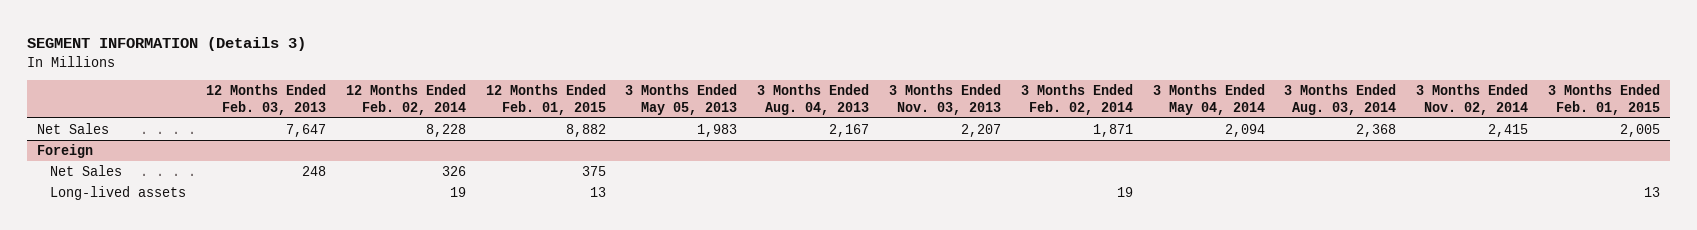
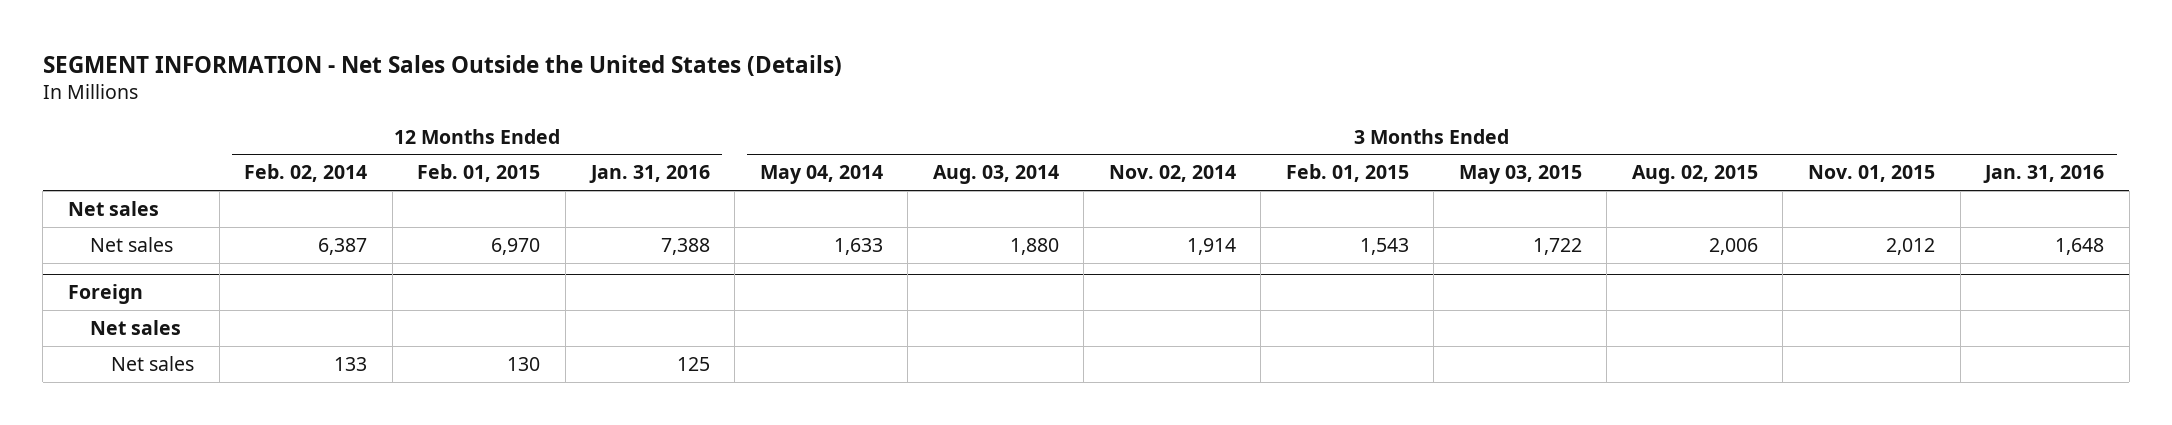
[27,37,307,52] SEGMENT INFORMATION (Details 3) -> [42,55,842,77] SEGMENT INFORMATION - Net Sales Outside the United States (Details)
[206,84,327,115] 12 Months Ended Feb. 03, 2013 -> none
[625,84,738,115] 3 Months Ended May 05, 2013 -> none
[757,84,870,115] 3 Months Ended Aug. 04, 2013 -> none
[889,84,1002,115] 3 Months Ended Nov. 03, 2013 -> none
[1020,84,1133,115] 3 Months Ended Feb. 02, 2014 -> none
none -> [588,165,710,184] Jan. 31, 2016
none -> [1458,165,1582,185] May 03, 2015
none -> [1631,165,1758,185] Aug. 02, 2015
none -> [1808,165,1936,183] Nov. 01, 2015
none -> [1983,165,2105,184] Jan. 31, 2016
none -> [67,200,159,216] Net sales
[37,123,110,135] Net Sales -> [89,236,173,252] Net sales
[425,124,466,138] 8,228 -> [318,237,368,255] 6,387
[565,124,606,138] 8,882 -> [491,237,541,255] 6,970
[1224,124,1265,138] 2,094 -> [833,237,883,255] 1,633
[1356,124,1397,138] 2,368 -> [1009,237,1059,255] 1,880
[1488,124,1529,138] 2,415 -> [1186,237,1236,255] 1,914
[1619,124,1660,138] 2,005 -> [1359,237,1409,255] 1,543
[50,186,187,201] Long-lived assets -> none
none -> [89,319,181,335] Net sales
[50,165,123,177] Net Sales -> [111,355,195,371] Net sales
[441,166,466,177] 326 -> [334,356,368,371] 133
[581,166,606,177] 375 -> [507,356,541,371] 130

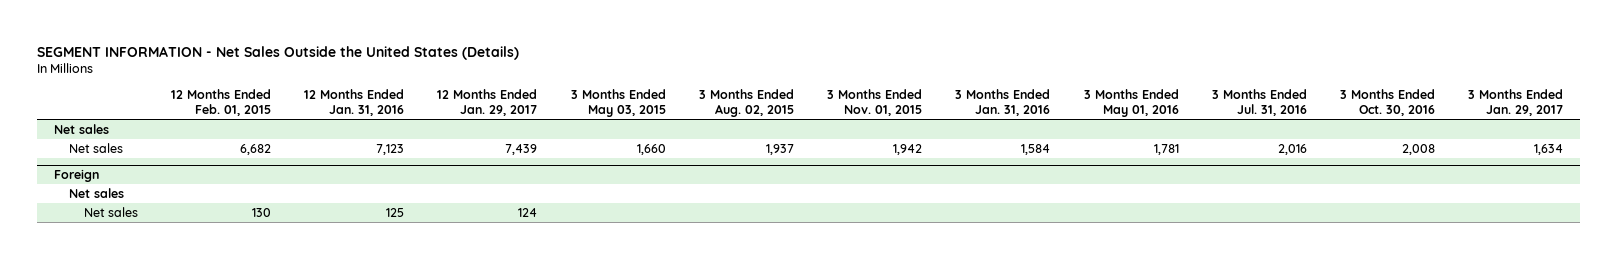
[244,164,368,183] Feb. 02, 2014 -> none
[759,165,883,185] May 04, 2014 -> none
[932,165,1059,185] Aug. 03, 2014 -> none
[1108,165,1236,183] Nov. 02, 2014 -> none
[1285,164,1409,183] Feb. 01, 2015 -> none
none -> [437,89,538,117] 12 Months Ended Jan. 29, 2017
none -> [1083,89,1179,118] 3 Months Ended May 01, 2016
none -> [1211,89,1307,117] 3 Months Ended Jul. 31, 2016
none -> [1339,89,1435,117] 3 Months Ended Oct. 30, 2016
none -> [1468,89,1564,117] 3 Months Ended Jan. 29, 2017
[491,237,541,255] 6,970 -> [240,143,272,155] 6,682
[660,237,710,255] 7,388 -> [376,143,405,155] 7,123
[1532,237,1582,255] 1,722 -> [636,143,666,155] 1,660
[1708,237,1758,255] 2,006 -> [765,143,794,155] 1,937
[1886,237,1936,255] 2,012 -> [893,143,923,155] 1,942
[2055,237,2105,255] 1,648 -> [1021,143,1051,155] 1,584

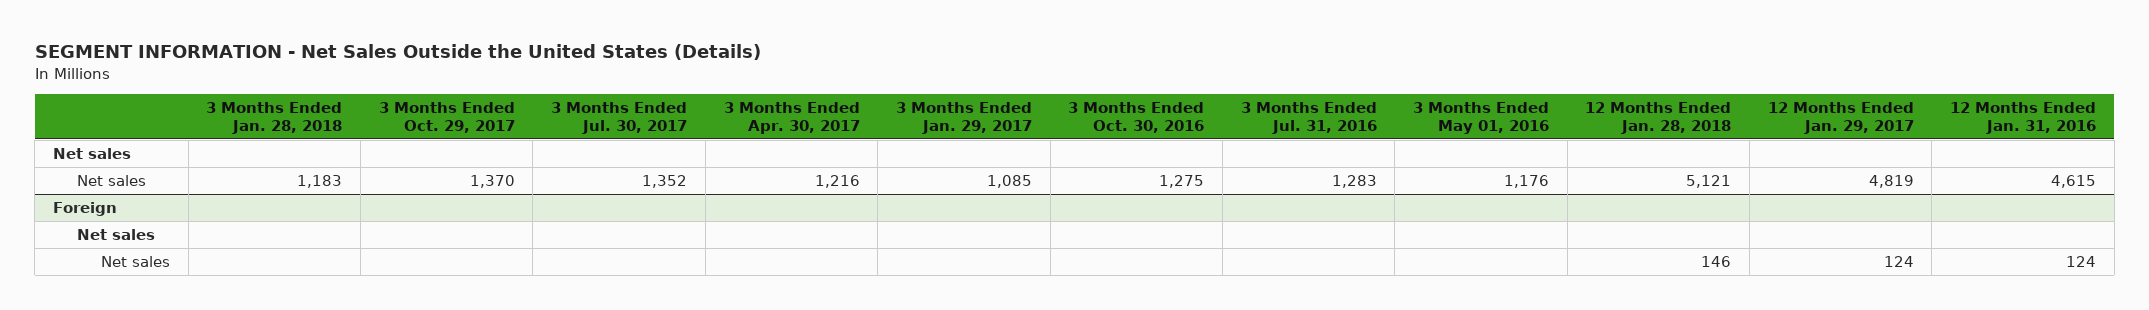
[171,89,272,117] 12 Months Ended Feb. 01, 2015 -> none
[570,89,666,118] 3 Months Ended May 03, 2015 -> none
[698,89,794,118] 3 Months Ended Aug. 02, 2015 -> none
[827,89,923,117] 3 Months Ended Nov. 01, 2015 -> none
[955,89,1051,117] 3 Months Ended Jan. 31, 2016 -> none
none -> [206,101,343,134] 3 Months Ended Jan. 28, 2018
none -> [378,101,515,133] 3 Months Ended Oct. 29, 2017
none -> [551,101,688,134] 3 Months Ended Jul. 30, 2017
none -> [723,101,860,134] 3 Months Ended Apr. 30, 2017
none -> [1585,101,1732,134] 12 Months Ended Jan. 28, 2018
[376,143,405,155] 7,123 -> [2051,174,2097,188] 4,615
[505,143,538,155] 7,439 -> [1868,174,1914,188] 4,819
[1153,143,1179,155] 1,781 -> [1503,174,1549,188] 1,176
[1277,143,1307,155] 2,016 -> [1331,174,1377,188] 1,283
[1401,143,1435,155] 2,008 -> [1159,174,1205,188] 1,275
[1534,143,1564,155] 1,634 -> [986,174,1032,188] 1,085
[386,207,405,217] 125 -> [2066,255,2097,267] 124

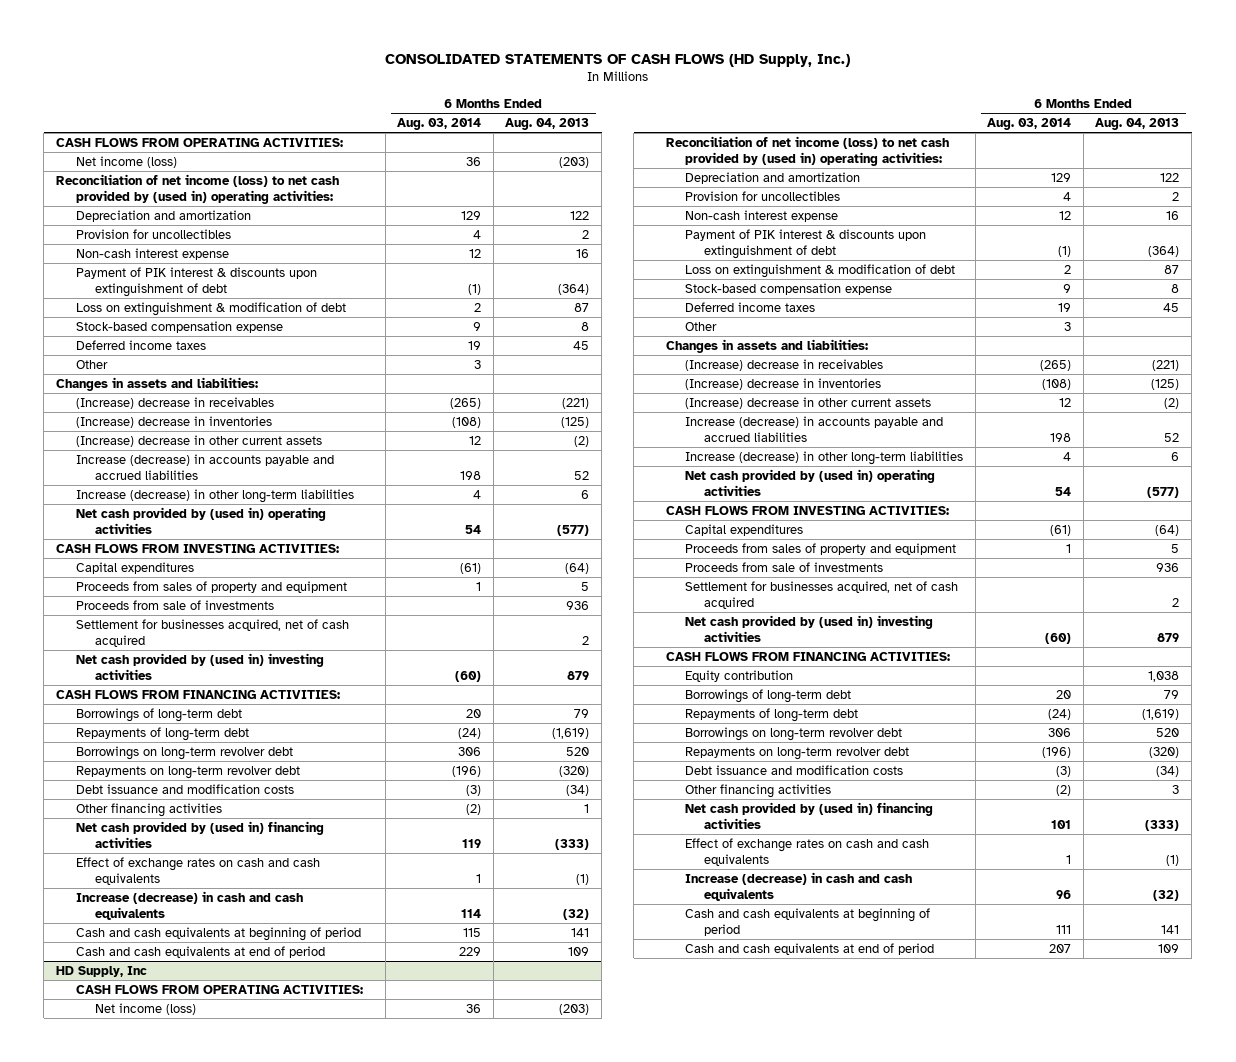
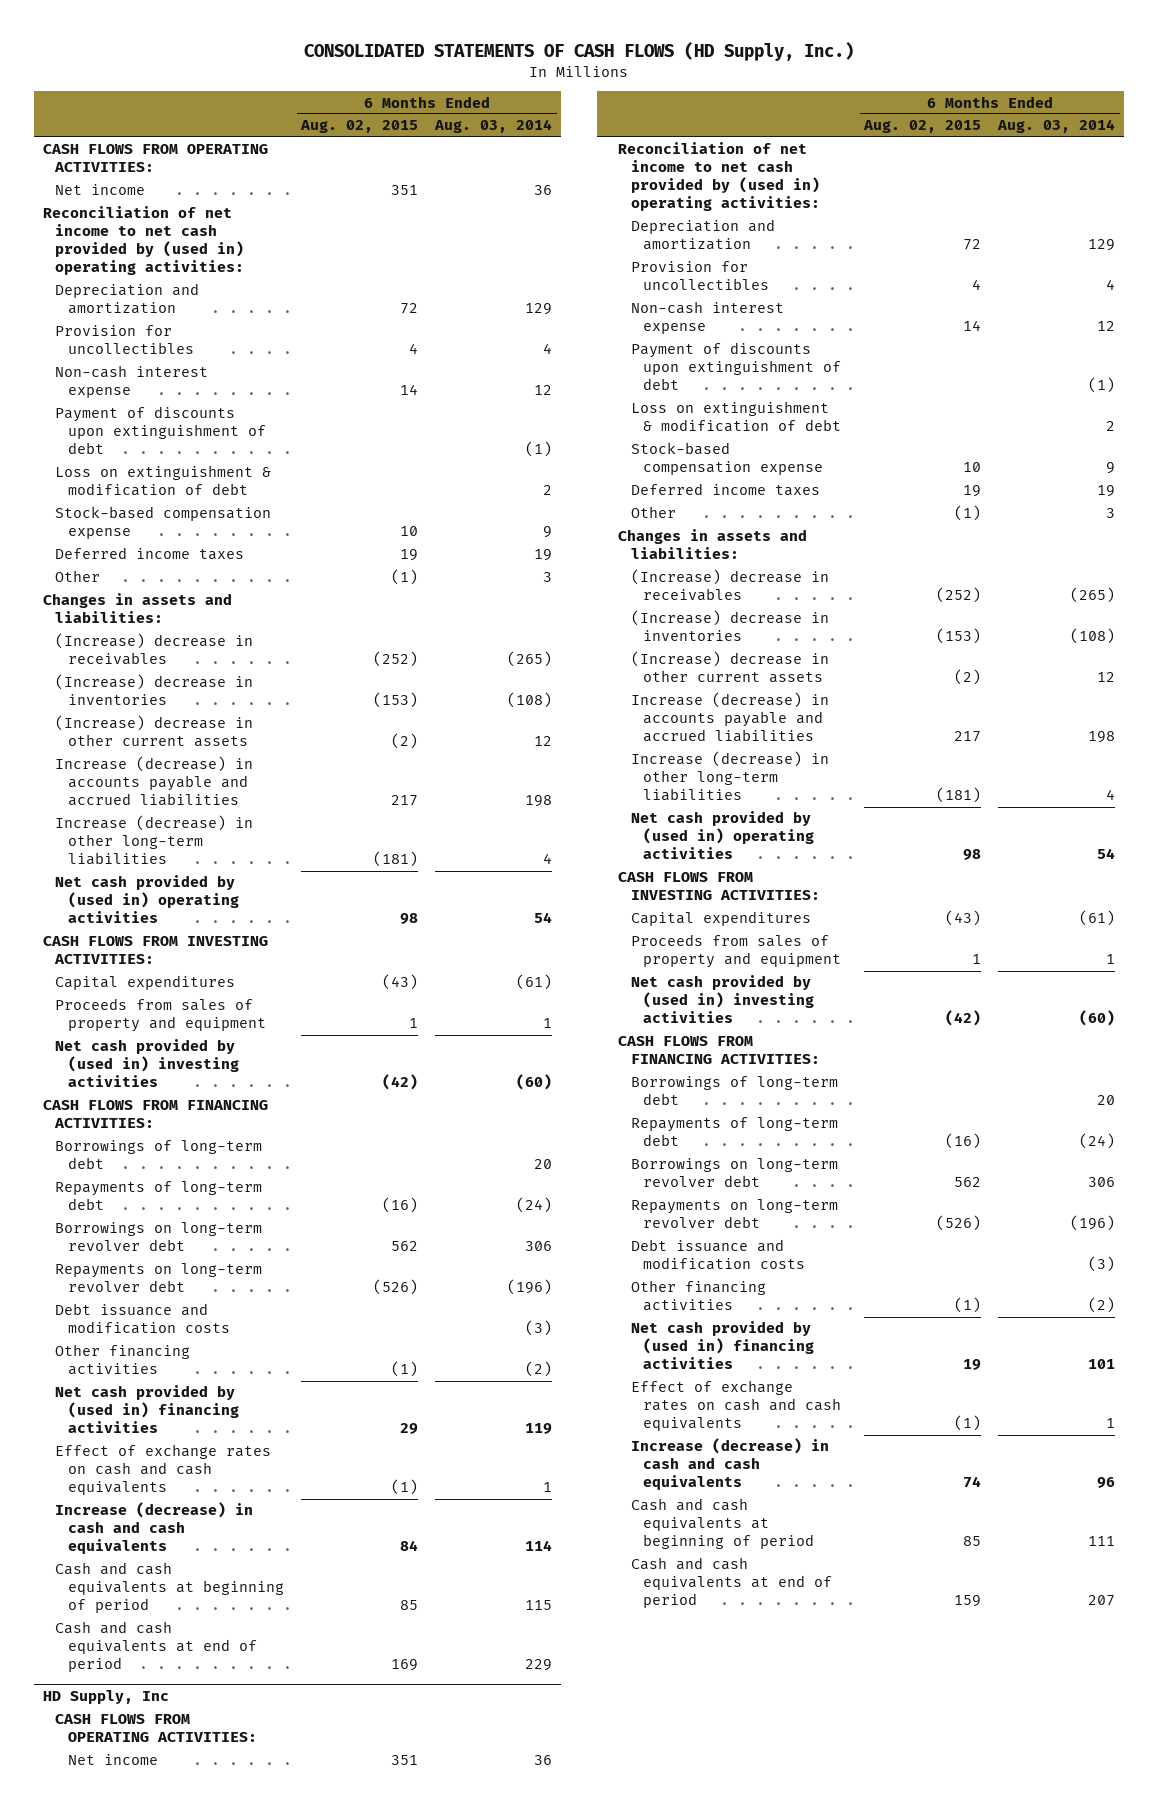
[505,118,590,131] Aug. 04, 2013 -> none
none -> [300,120,419,134] Aug. 02, 2015
[75,155,177,168] Net income (loss) -> [55,184,146,196] Net income
[56,173,340,204] Reconciliation of net income (loss) to net cash provided by (used in) operating activities: -> [42,206,245,276] Reconciliation of net income to net cash provided by (used in) operating activities:
[75,266,317,297] Payment of PIK interest & discounts upon extinguishment of debt -> [55,406,266,455] Payment of discounts upon extinguishment of debt
[75,599,274,610] Proceeds from sale of investments -> none
[75,618,349,647] Settlement for businesses acquired, net of cash acquired -> none
[94,1002,196,1015] Net income (loss) -> [67,1754,158,1766] Net income
[665,135,949,166] Reconciliation of net income (loss) to net cash provided by (used in) operating activities: -> [618,142,820,212] Reconciliation of net income to net cash provided by (used in) operating activities:
[684,228,926,259] Payment of PIK interest & discounts upon extinguishment of debt -> [630,342,842,391] Payment of discounts upon extinguishment of debt
[684,561,883,572] Proceeds from sale of investments -> none
[684,580,958,609] Settlement for businesses acquired, net of cash acquired -> none
[684,669,793,682] Equity contribution -> none

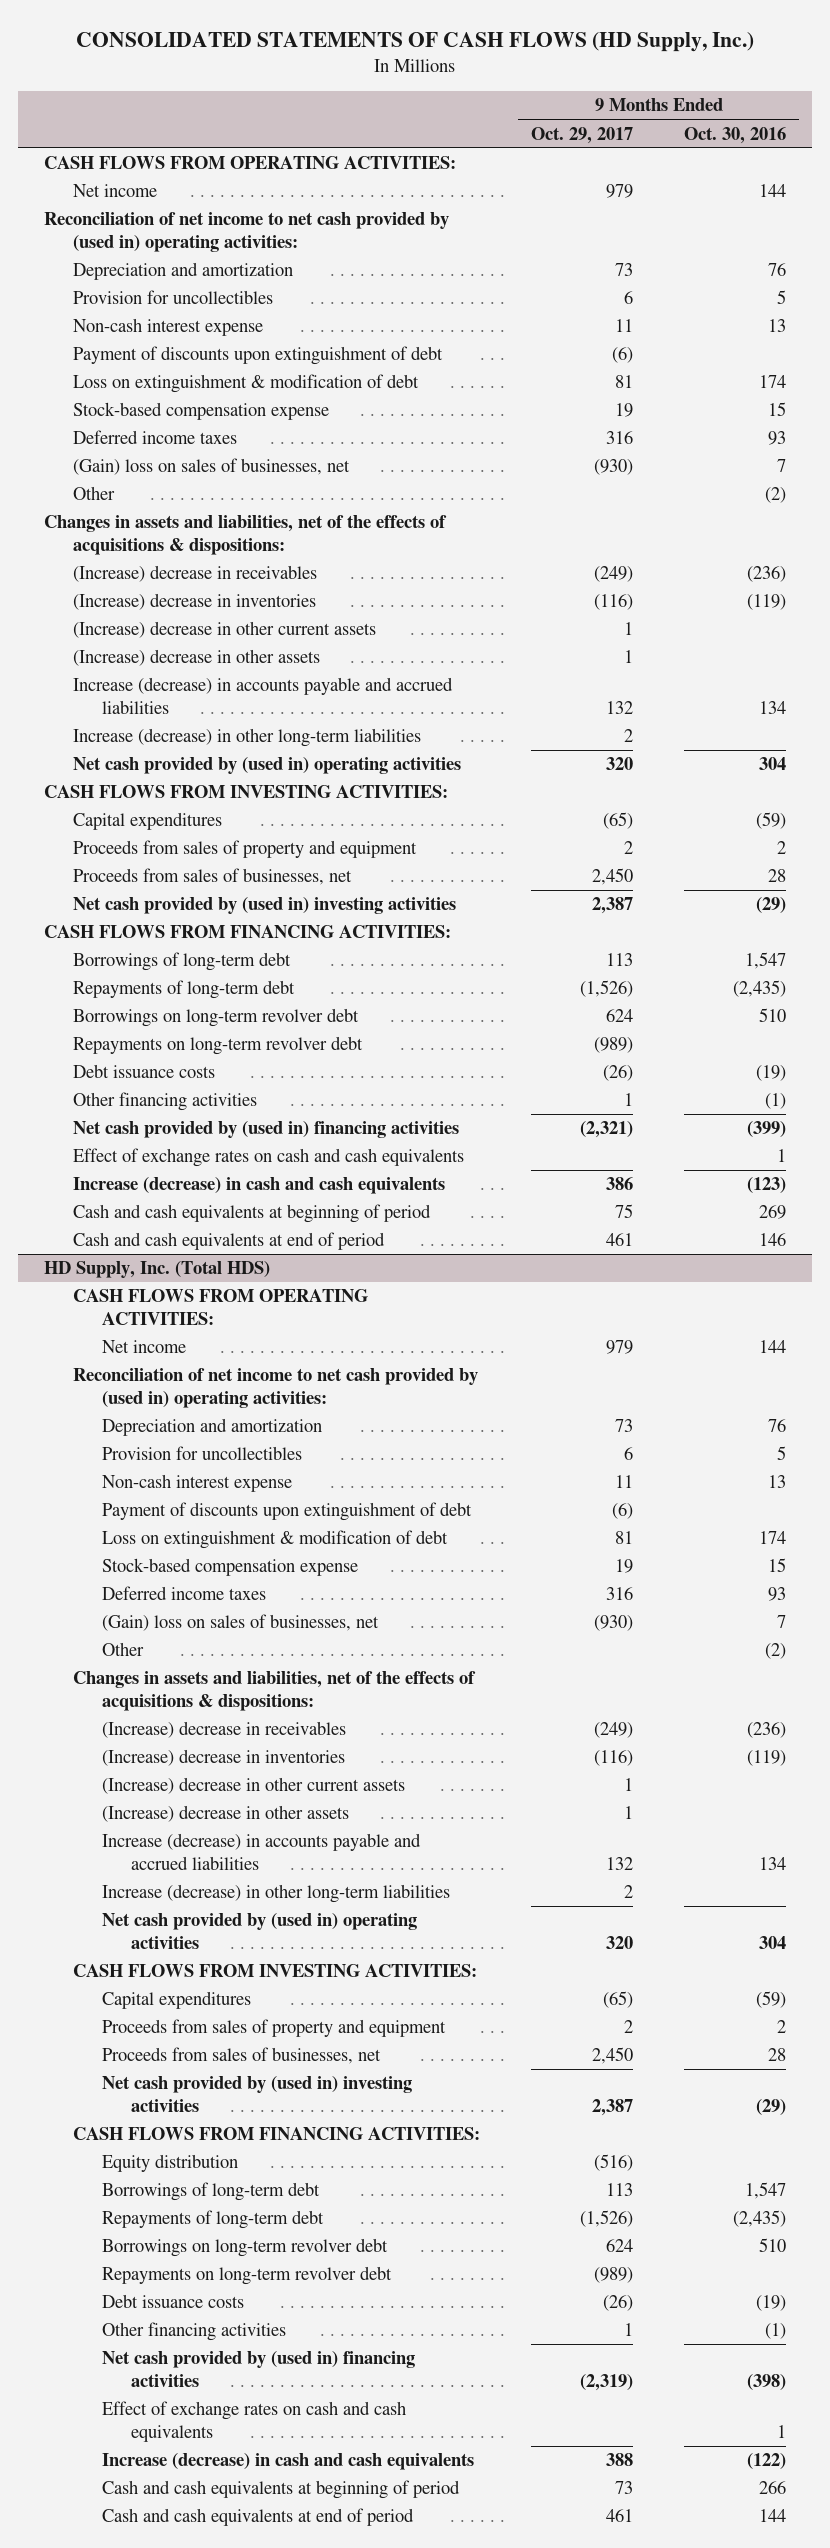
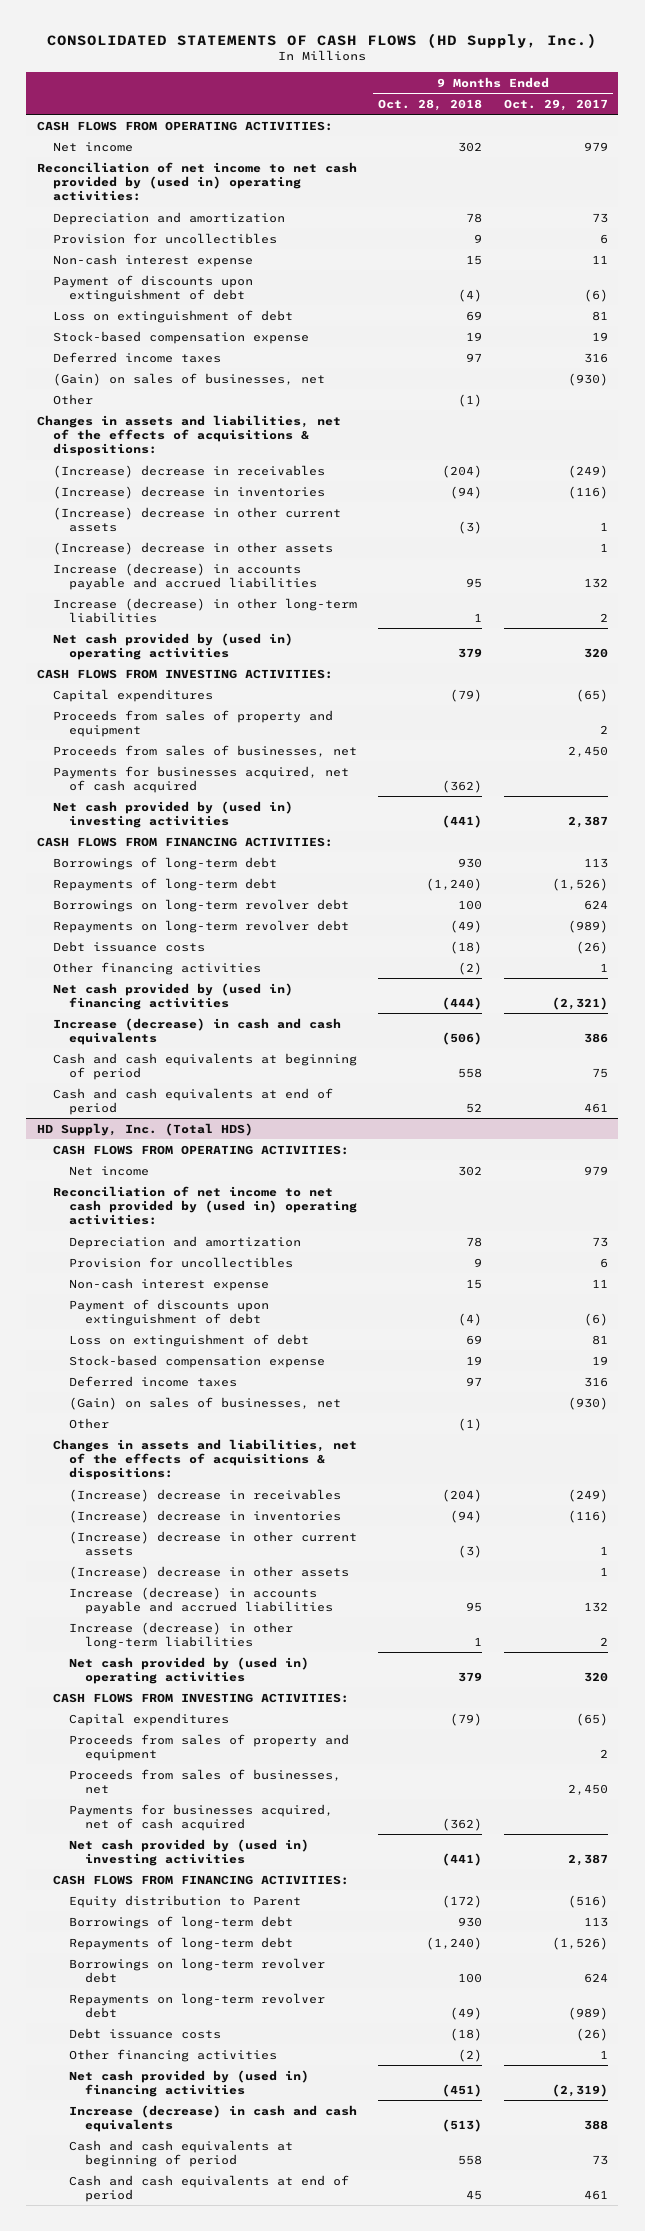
[684,126,787,144] Oct. 30, 2016 -> none
none -> [378,98,483,111] Oct. 28, 2018
[72,374,419,394] Loss on extinguishment & modification of debt -> [53,309,294,323] Loss on extinguishment of debt
[72,458,350,476] (Gain) loss on sales of businesses, net -> [53,372,326,386] (Gain) on sales of businesses, net
none -> [53,765,350,794] Payments for businesses acquired, net of cash acquired
[72,1148,464,1168] Effect of exchange rates on cash and cash equivalents -> none
[101,1530,448,1550] Loss on extinguishment & modification of debt -> [68,1333,309,1347] Loss on extinguishment of debt
[101,1614,379,1632] (Gain) loss on sales of businesses, net -> [68,1396,341,1410] (Gain) on sales of businesses, net
none -> [68,1803,333,1832] Payments for businesses acquired, net of cash acquired
[101,2154,238,2173] Equity distribution -> [68,1894,301,1908] Equity distribution to Parent
[101,2401,406,2442] Effect of exchange rates on cash and cash equivalents -> none

